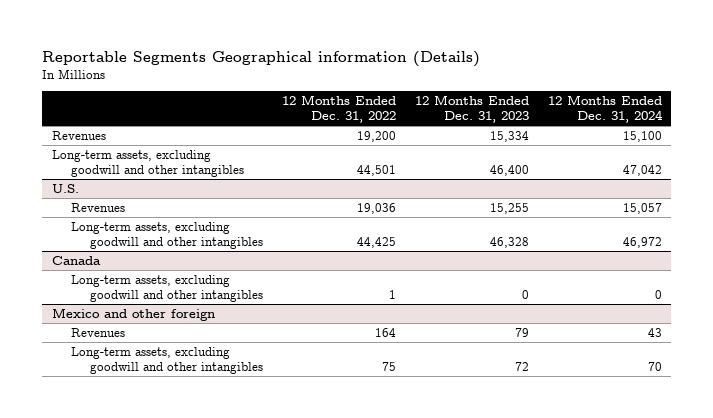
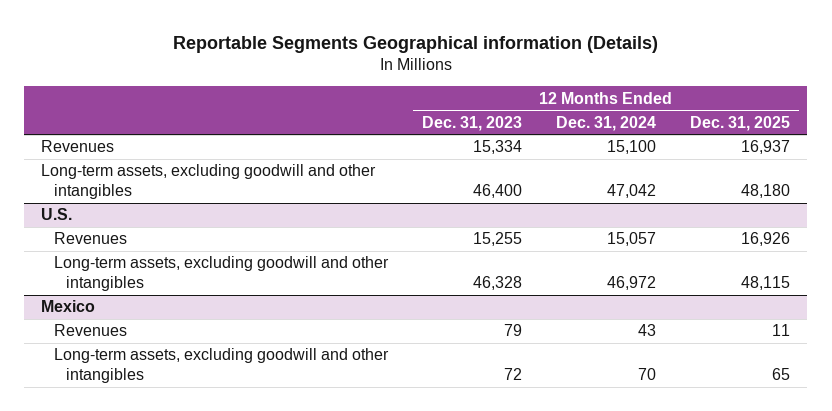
[281,95,396,124] 12 Months Ended Dec. 31, 2022 -> none
none -> [690,115,791,131] Dec. 31, 2025
[51,255,101,265] Canada -> none
[70,274,263,303] Long-term assets, excluding goodwill and other intangibles -> none
[51,307,215,321] Mexico and other foreign -> [41,300,96,313] Mexico

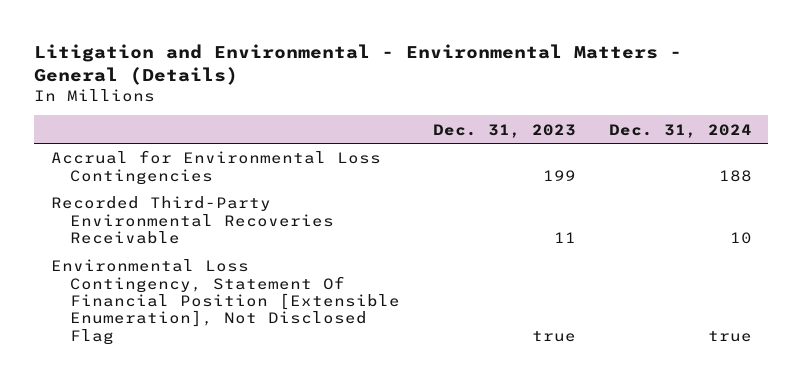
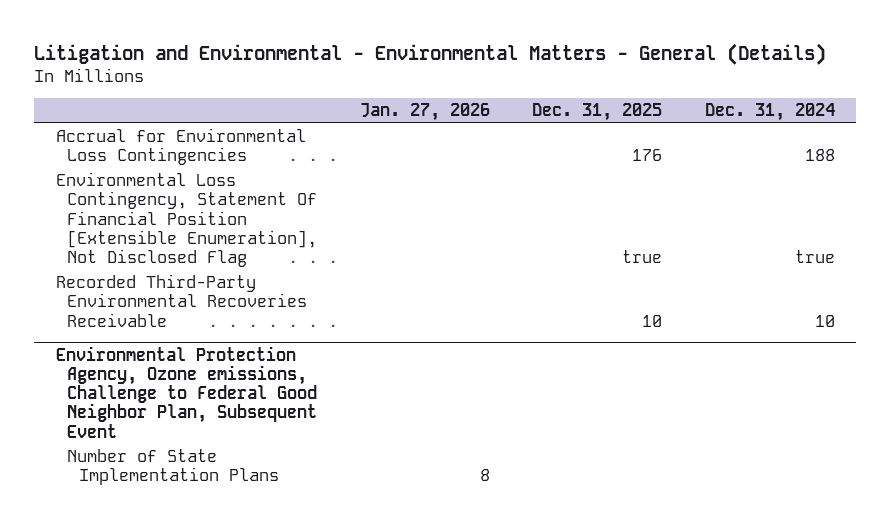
[432,123,576,138] Dec. 31, 2023 -> none
none -> [359,102,490,121] Jan. 27, 2026
none -> [532,102,663,121] Dec. 31, 2025
[51,196,334,244] Recorded Third-Party Environmental Recoveries Receivable -> [55,274,308,327] Recorded Third-Party Environmental Recoveries Receivable
none -> [55,345,318,438] Environmental Protection Agency, Ozone emissions, Challenge to Federal Good Neighbor Plan, Subsequent Event
none -> [67,449,279,486] Number of State Implementation Plans

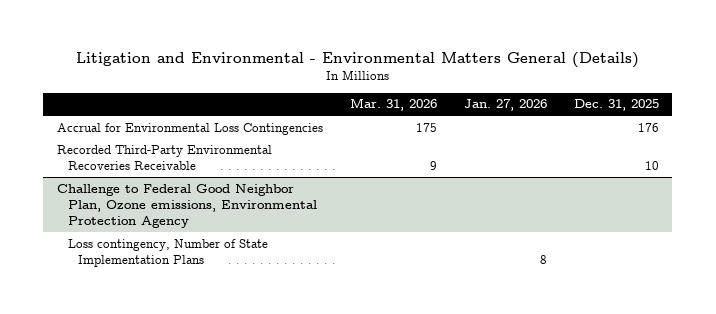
[34,42,827,65] Litigation and Environmental - Environmental Matters - General (Details) -> [75,52,639,69] Litigation and Environmental - Environmental Matters General (Details)
[704,102,835,121] Dec. 31, 2024 -> none
none -> [349,98,437,112] Mar. 31, 2026
[55,172,318,268] Environmental Loss Contingency, Statement Of Financial Position [Extensible Enumeration], Not Disclosed Flag -> none
[55,345,318,438] Environmental Protection Agency, Ozone emissions, Challenge to Federal Good Neighbor Plan, Subsequent Event -> [56,183,317,229] Challenge to Federal Good Neighbor Plan, Ozone emissions, Environmental Protection Agency
[67,449,279,486] Number of State Implementation Plans -> [67,238,268,268] Loss contingency, Number of State Implementation Plans

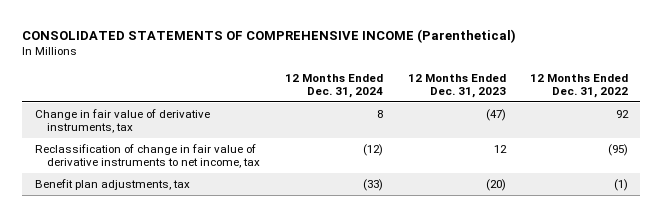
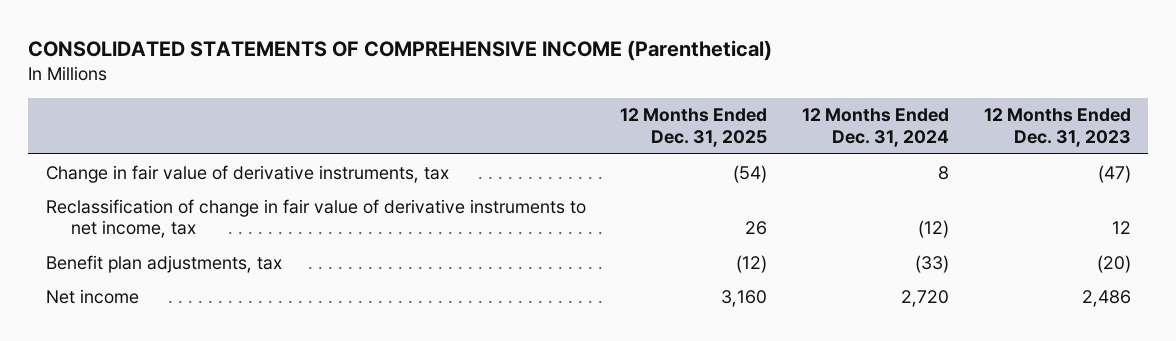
[530,73,629,99] 12 Months Ended Dec. 31, 2022 -> none
none -> [620,108,768,147] 12 Months Ended Dec. 31, 2025
none -> [45,288,139,304] Net income

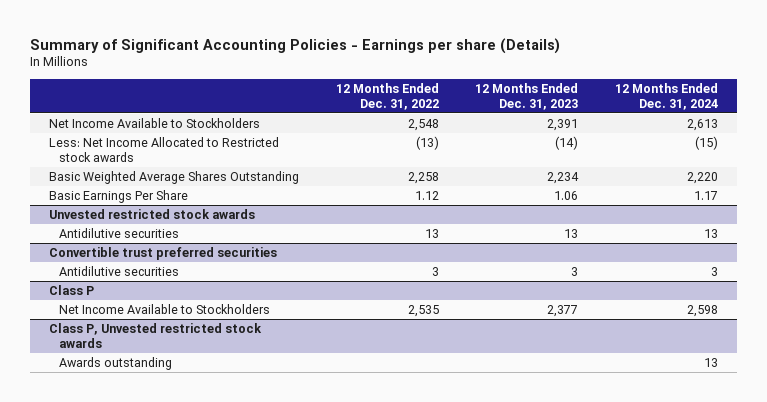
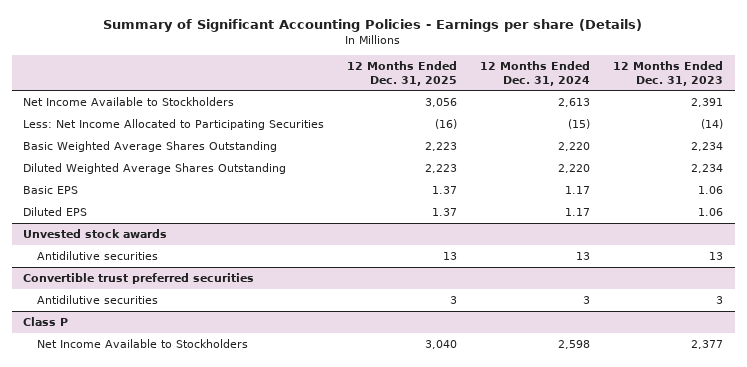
[335,82,439,110] 12 Months Ended Dec. 31, 2022 -> none
none -> [347,60,458,86] 12 Months Ended Dec. 31, 2025
[48,136,279,162] Less: Net Income Allocated to Restricted stock awards -> [23,118,325,130] Less: Net Income Allocated to Participating Securities
none -> [23,162,287,174] Diluted Weighted Average Shares Outstanding
[48,189,188,203] Basic Earnings Per Share -> [23,185,79,194] Basic EPS
none -> [23,206,88,216] Diluted EPS
[48,208,255,219] Unvested restricted stock awards -> [23,228,168,238] Unvested stock awards
[48,322,262,348] Class P, Unvested restricted stock awards -> none
[59,356,173,370] Awards outstanding -> none

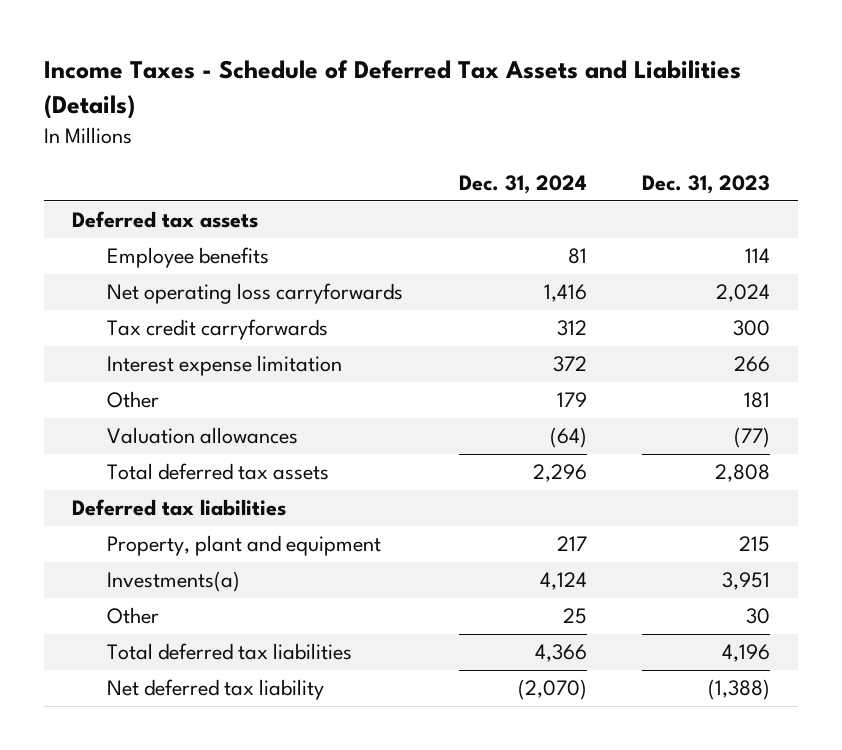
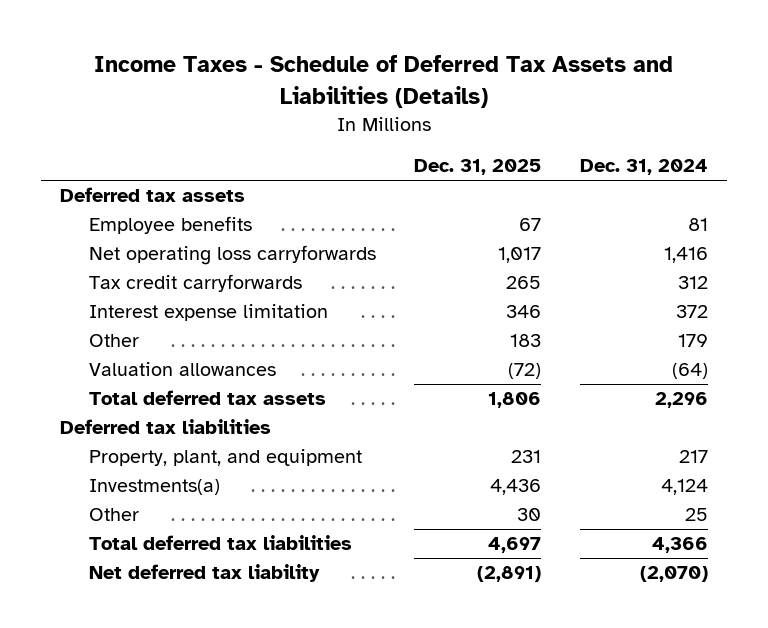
[642,174,771,194] Dec. 31, 2023 -> none
none -> [414,159,542,176] Dec. 31, 2025
[106,535,381,557] Property, plant and equipment -> [89,449,363,467] Property, plant, and equipment

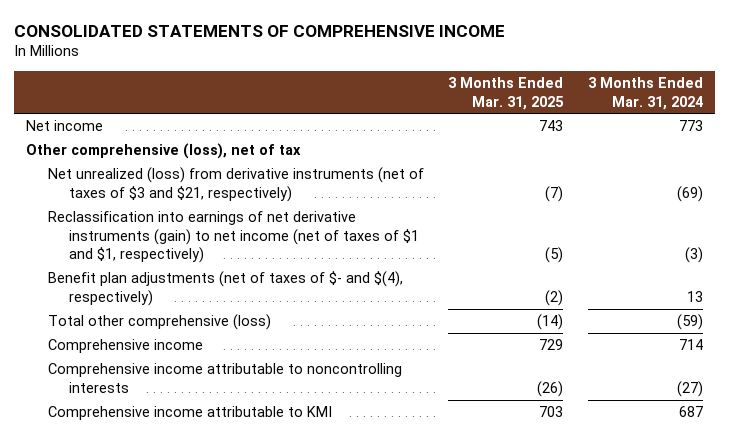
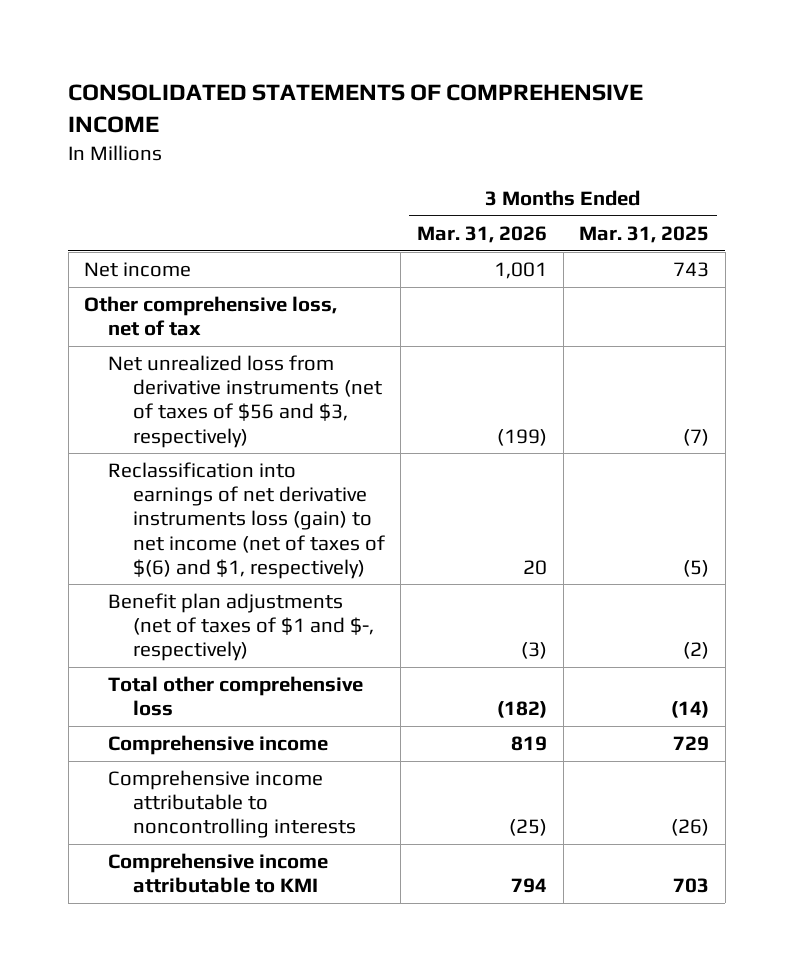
[587,77,703,110] 3 Months Ended Mar. 31, 2024 -> none
none -> [416,225,547,243] Mar. 31, 2026
[26,143,302,160] Other comprehensive (loss), net of tax -> [84,296,338,337] Other comprehensive loss, net of tax
[47,167,424,202] Net unrealized (loss) from derivative instruments (net of taxes of $3 and $21, respectively) -> [108,355,382,448] Net unrealized loss from derivative instruments (net of taxes of $56 and $3, respectively)
[47,211,420,263] Reclassification into earnings of net derivative instruments (gain) to net income (net of taxes of $1 and $1, respectively) -> [108,462,385,579] Reclassification into earnings of net derivative instruments loss (gain) to net income (net of taxes of $(6) and $1, respectively)
[47,271,403,306] Benefit plan adjustments (net of taxes of $- and $(4), respectively) -> [108,593,374,662] Benefit plan adjustments (net of taxes of $1 and $-, respectively)
[47,314,271,331] Total other comprehensive (loss) -> [108,676,364,717] Total other comprehensive loss

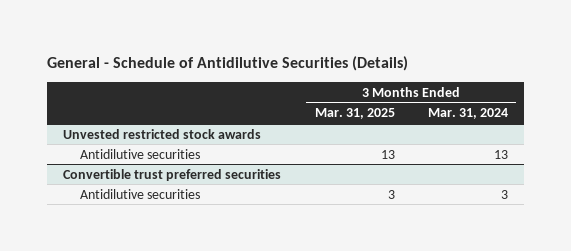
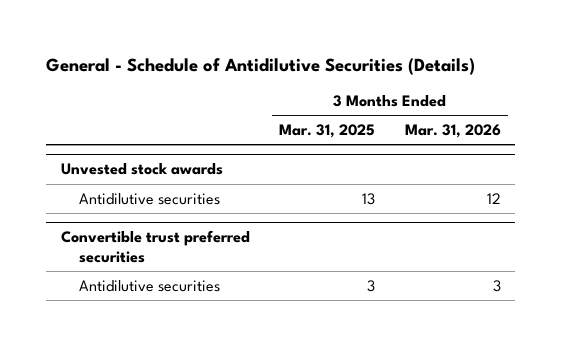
[427,108,508,120] Mar. 31, 2024 -> none
none -> [404,123,501,138] Mar. 31, 2026
[63,128,262,139] Unvested restricted stock awards -> [60,163,223,176] Unvested stock awards

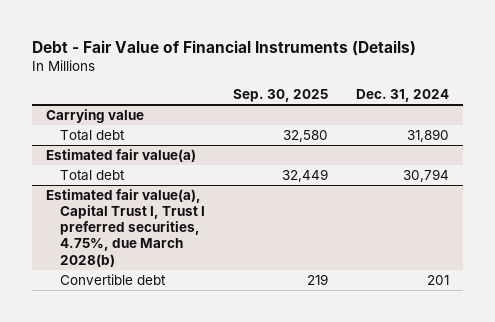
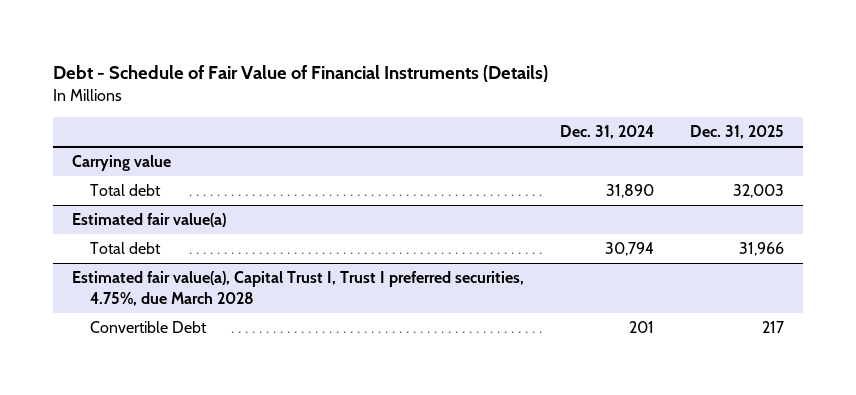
[31,39,416,56] Debt - Fair Value of Financial Instruments (Details) -> [53,64,549,82] Debt - Schedule of Fair Value of Financial Instruments (Details)
[232,89,328,103] Sep. 30, 2025 -> none
none -> [690,125,785,140] Dec. 31, 2025
[45,188,205,267] Estimated fair value(a), Capital Trust I, Trust I preferred securities, 4.75%, due March 2028(b) -> [71,271,524,307] Estimated fair value(a), Capital Trust I, Trust I preferred securities, 4.75%, due March 2028
[59,273,166,285] Convertible debt -> [89,321,207,334] Convertible Debt

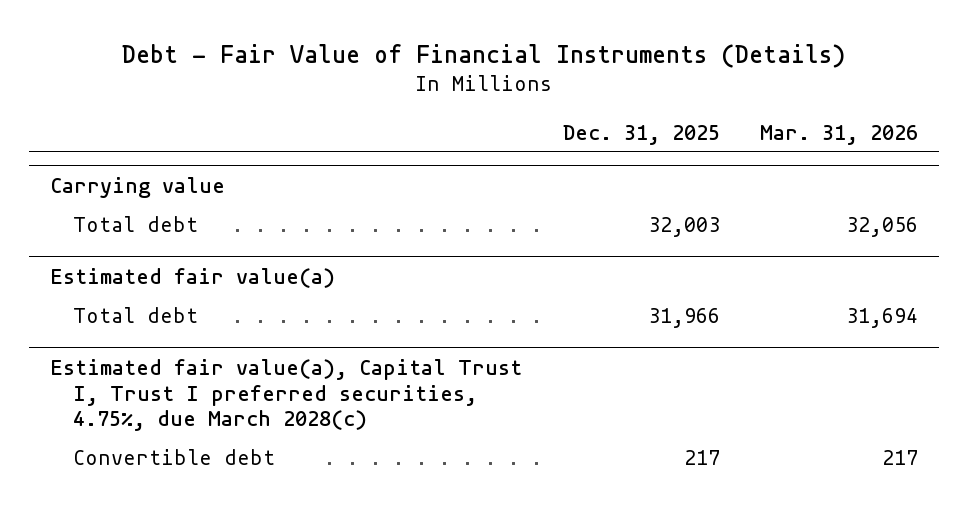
[53,64,549,82] Debt - Schedule of Fair Value of Financial Instruments (Details) -> [122,43,846,68] Debt - Fair Value of Financial Instruments (Details)
[560,125,655,140] Dec. 31, 2024 -> none
none -> [760,124,919,145] Mar. 31, 2026
[71,271,524,307] Estimated fair value(a), Capital Trust I, Trust I preferred securities, 4.75%, due March 2028 -> [49,358,522,432] Estimated fair value(a), Capital Trust I, Trust I preferred securities, 4.75%, due March 2028(c)
[89,321,207,334] Convertible Debt -> [72,448,275,465] Convertible debt

